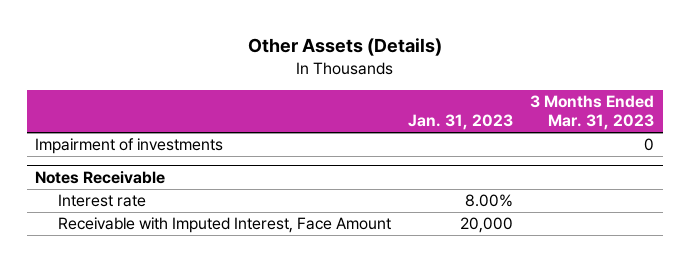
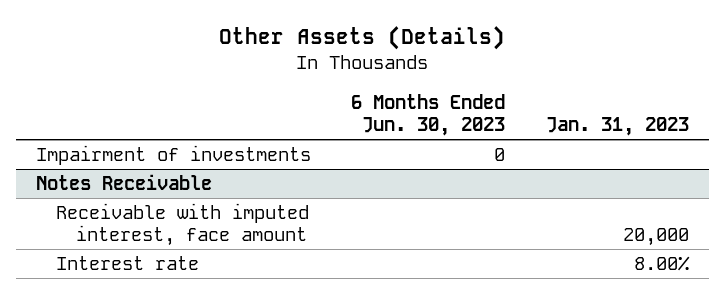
[530,95,655,131] 3 Months Ended Mar. 31, 2023 -> none
none -> [351,93,506,136] 6 Months Ended Jun. 30, 2023
none -> [56,203,310,247] Receivable with imputed interest, face amount
[57,217,391,234] Receivable with Imputed Interest, Face Amount -> none

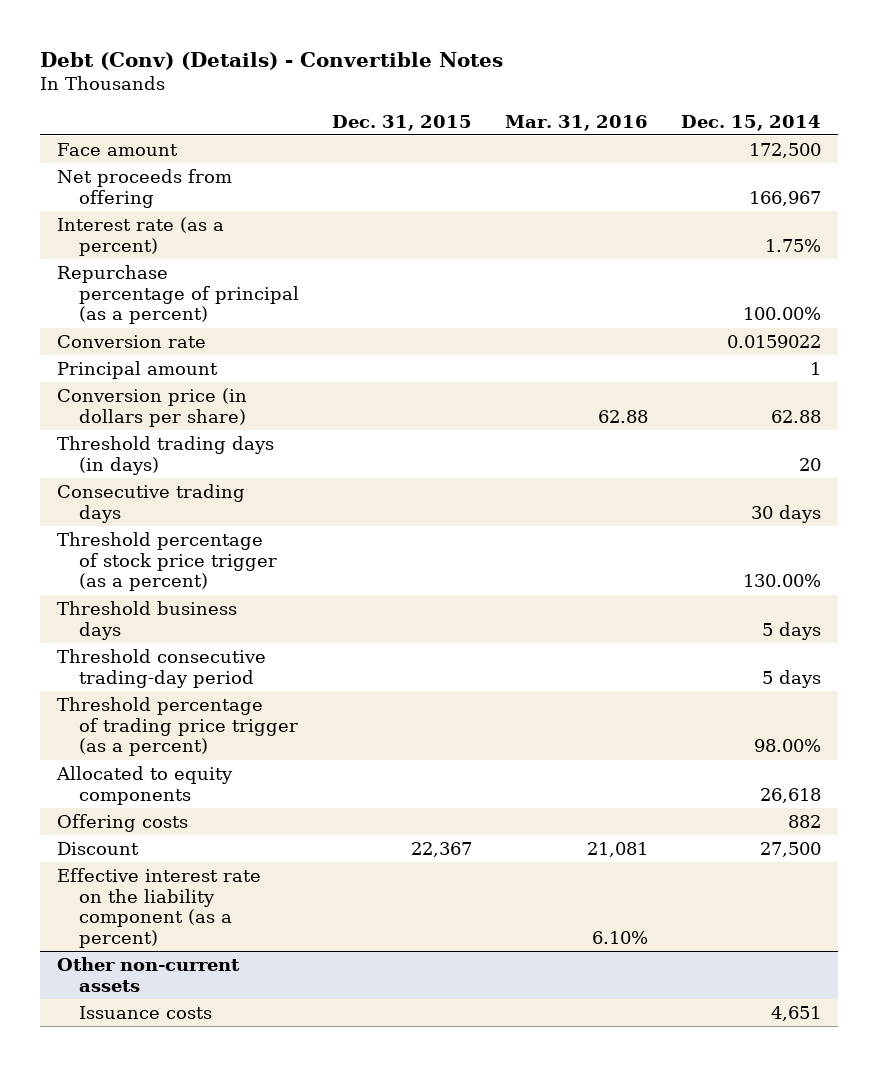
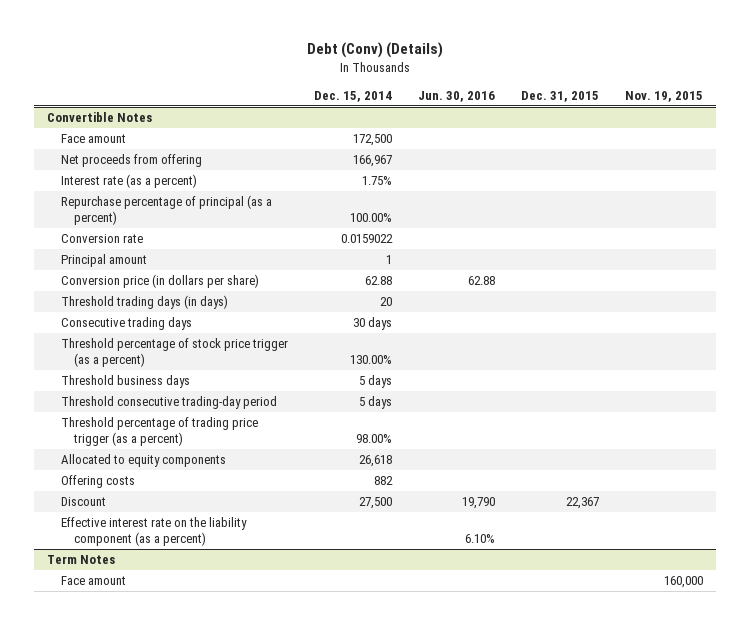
[40,52,504,71] Debt (Conv) (Details) - Convertible Notes -> [307,42,444,59] Debt (Conv) (Details)
[505,114,649,131] Mar. 31, 2016 -> none
none -> [417,90,495,102] Jun. 30, 2016
none -> [625,90,704,102] Nov. 19, 2015
none -> [47,112,153,123] Convertible Notes
[56,956,240,992] Other non-current assets -> none
[78,1005,212,1019] Issuance costs -> none
none -> [47,555,116,565] Term Notes
none -> [60,576,126,586] Face amount

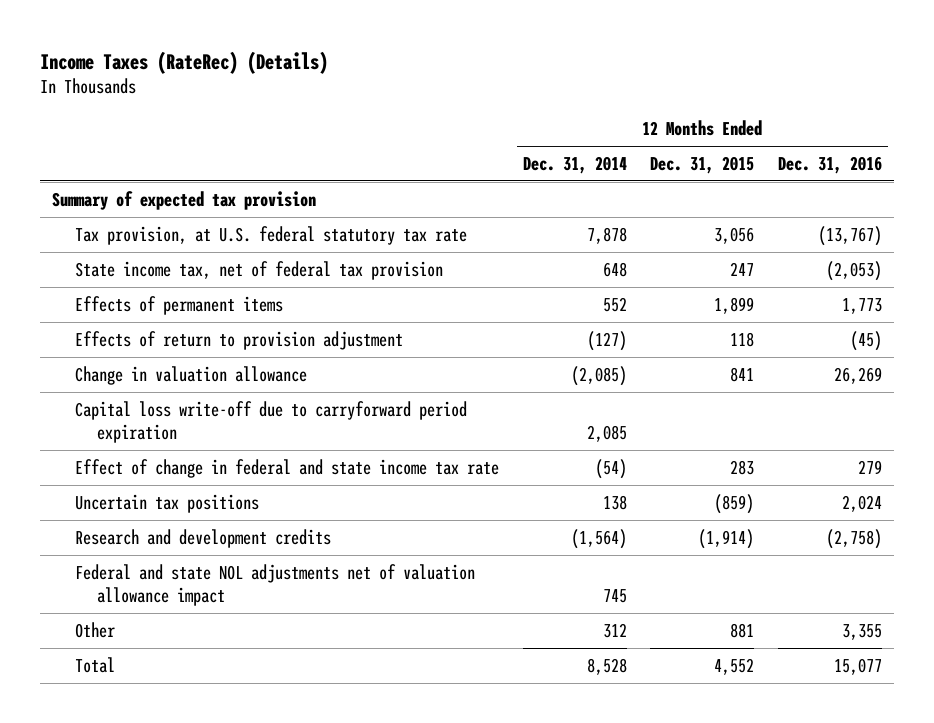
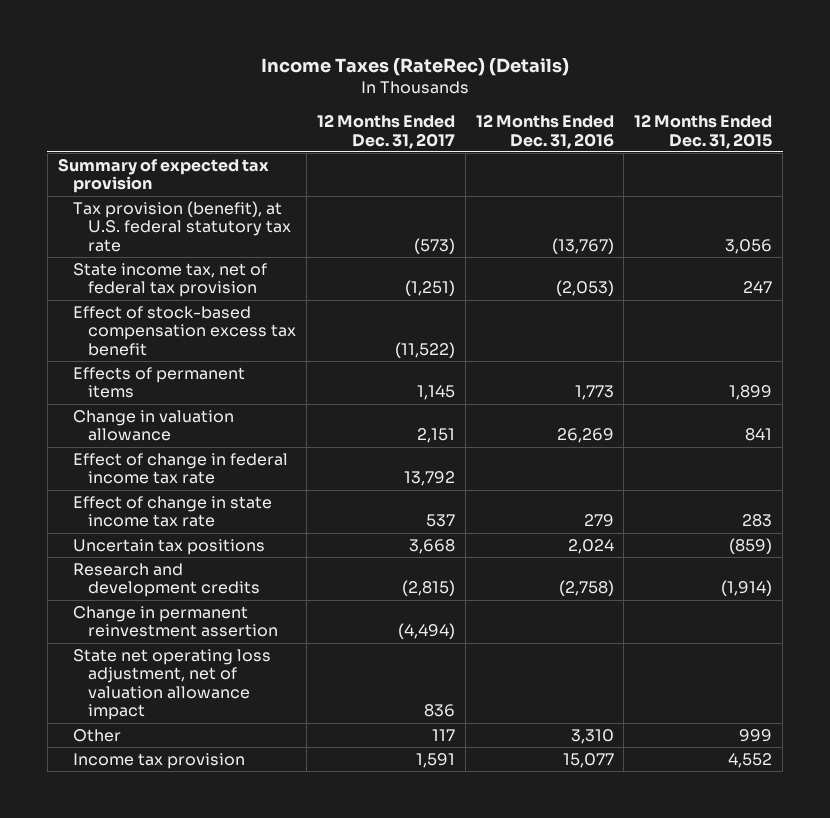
[522,156,627,175] Dec. 31, 2014 -> none
none -> [316,114,455,149] 12 Months Ended Dec. 31, 2017
[74,225,467,245] Tax provision, at U.S. federal statutory tax rate -> [72,200,291,252] Tax provision (benefit), at U.S. federal statutory tax rate
none -> [72,305,296,356] Effect of stock-based compensation excess tax benefit
[74,330,403,350] Effects of return to provision adjustment -> none
[74,400,467,444] Capital loss write-off due to carryforward period expiration -> none
none -> [72,452,288,485] Effect of change in federal income tax rate
[74,458,499,478] Effect of change in federal and state income tax rate -> [72,495,272,528] Effect of change in state income tax rate
none -> [72,605,278,638] Change in permanent reinvestment assertion
[74,563,475,607] Federal and state NOL adjustments net of valuation allowance impact -> [72,648,271,721] State net operating loss adjustment, net of valuation allowance impact
[730,622,755,638] 881 -> [739,728,773,742] 999
[841,623,882,640] 3,355 -> [570,728,614,744] 3,310
[74,656,115,673] Total -> [72,752,245,769] Income tax provision

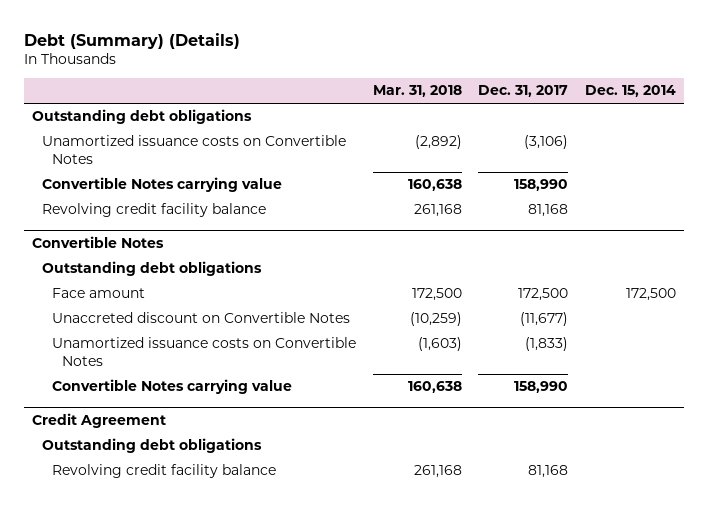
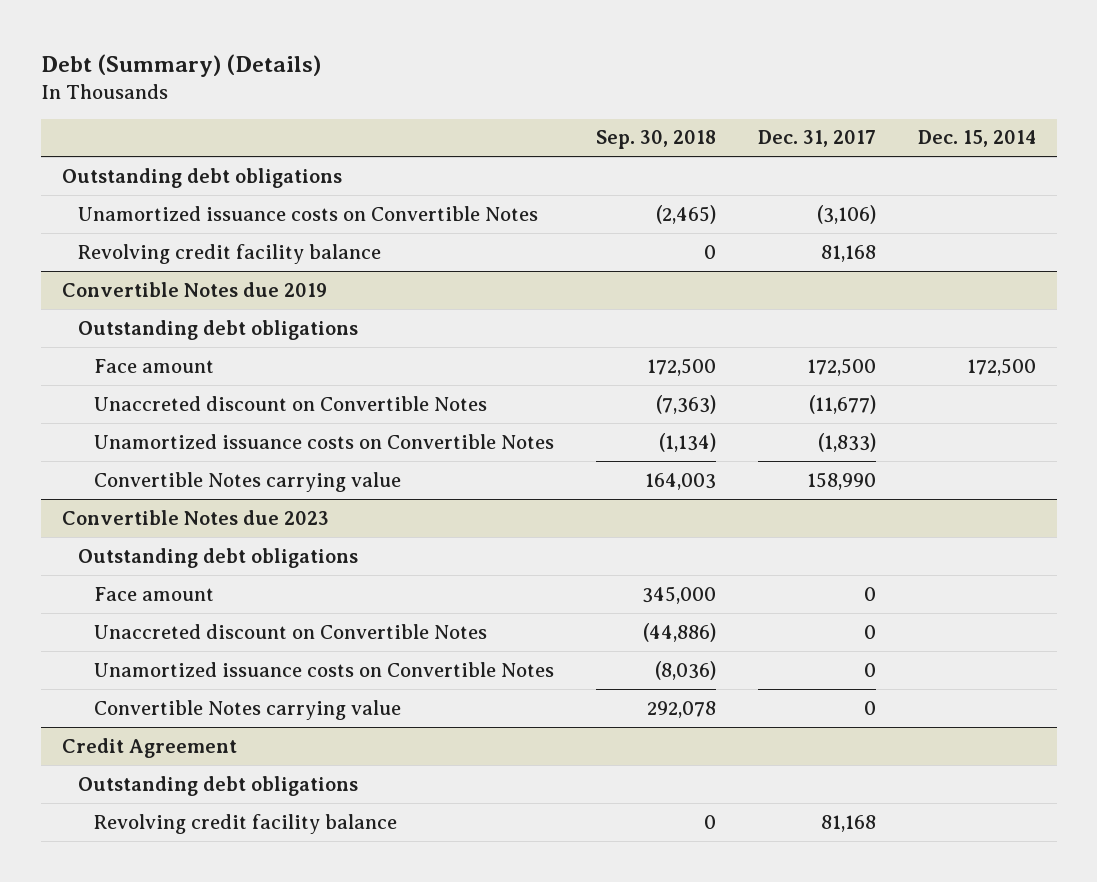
[372,85,462,98] Mar. 31, 2018 -> none
none -> [596,130,717,150] Sep. 30, 2018
[42,177,283,193] Convertible Notes carrying value -> none
[32,236,165,249] Convertible Notes -> [61,281,327,297] Convertible Notes due 2019
none -> [61,509,329,525] Convertible Notes due 2023
none -> [77,547,358,568] Outstanding debt obligations
none -> [94,586,215,601] Face amount
none -> [94,623,488,639] Unaccreted discount on Convertible Notes
none -> [94,661,555,677] Unamortized issuance costs on Convertible Notes
none -> [94,699,402,720] Convertible Notes carrying value

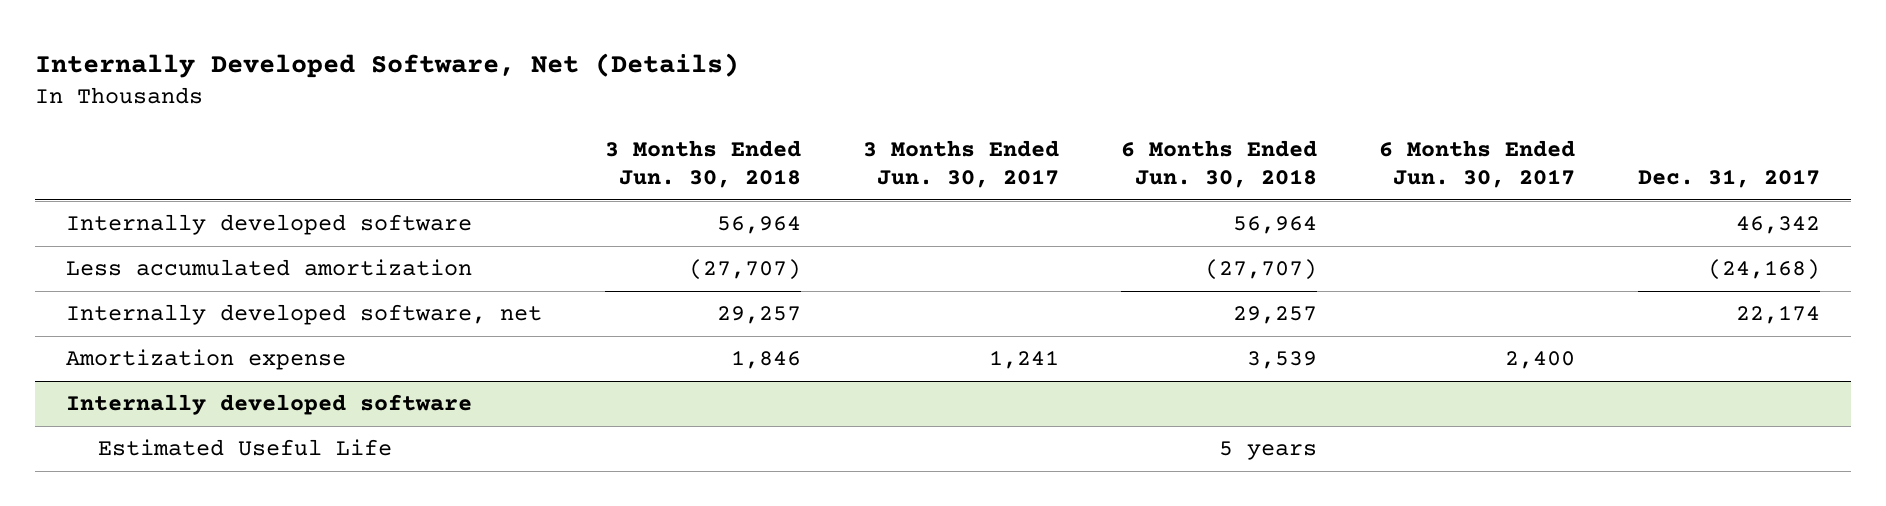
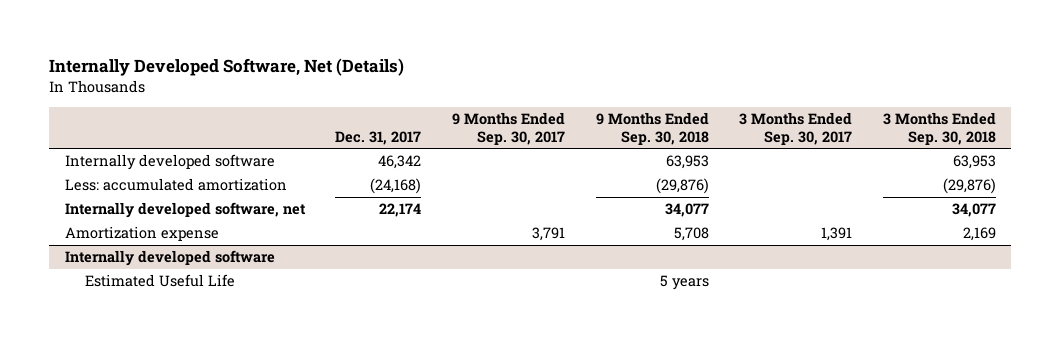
[604,139,801,189] 3 Months Ended Jun. 30, 2018 -> none
[862,139,1059,189] 3 Months Ended Jun. 30, 2017 -> none
[1121,139,1318,189] 6 Months Ended Jun. 30, 2018 -> none
[1379,139,1576,189] 6 Months Ended Jun. 30, 2017 -> none
none -> [451,112,565,145] 9 Months Ended Sep. 30, 2017
none -> [595,112,709,145] 9 Months Ended Sep. 30, 2018
none -> [739,112,853,145] 3 Months Ended Sep. 30, 2017
none -> [882,112,996,145] 3 Months Ended Sep. 30, 2018
[66,259,473,277] Less accumulated amortization -> [64,178,287,192] Less: accumulated amortization

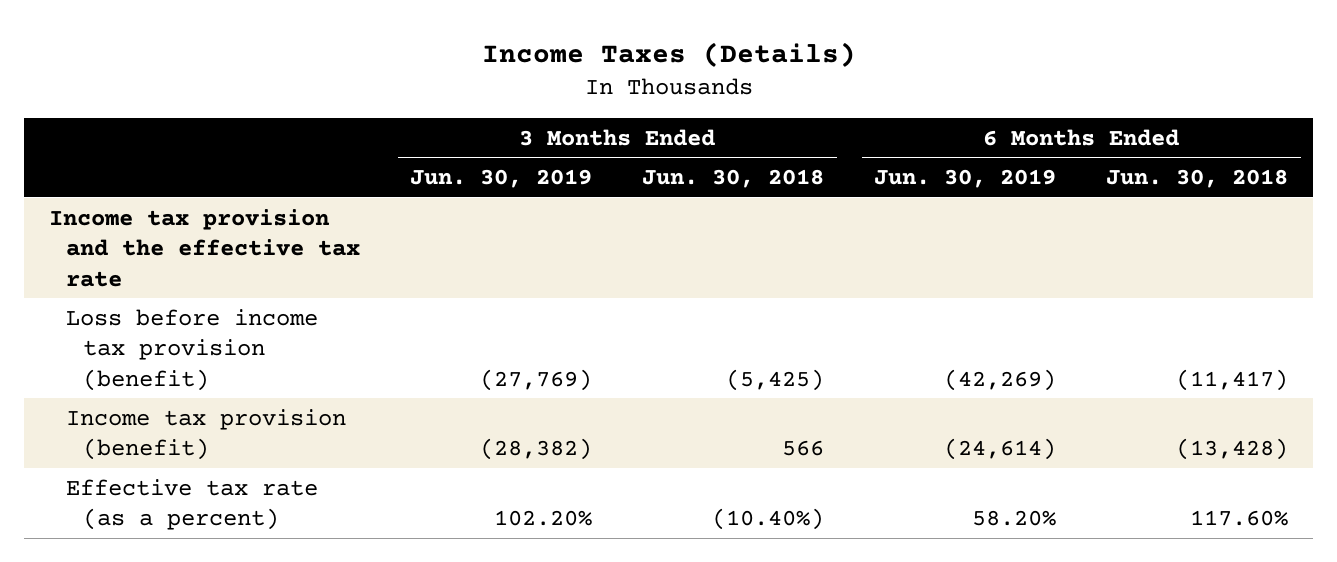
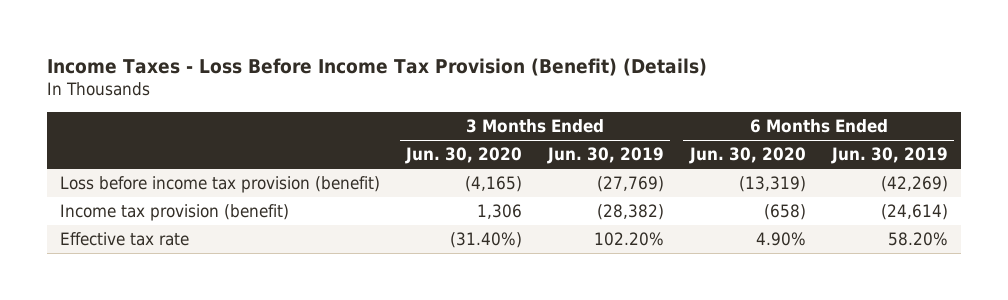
[481,41,856,67] Income Taxes (Details) -> [47,57,708,76] Income Taxes - Loss Before Income Tax Provision (Benefit) (Details)
[642,169,825,189] Jun. 30, 2018 -> none
[1106,169,1289,189] Jun. 30, 2018 -> none
none -> [405,147,523,165] Jun. 30, 2020
none -> [688,147,806,165] Jun. 30, 2020
[49,208,361,287] Income tax provision and the effective tax rate -> none
[66,478,319,531] Effective tax rate (as a percent) -> [60,232,190,247] Effective tax rate

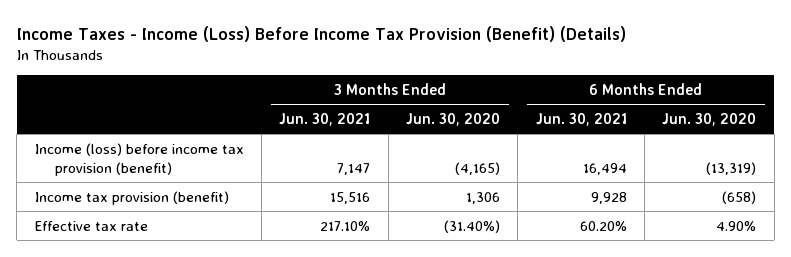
[47,57,708,76] Income Taxes - Loss Before Income Tax Provision (Benefit) (Details) -> [16,26,626,43] Income Taxes - Income (Loss) Before Income Tax Provision (Benefit) (Details)
[546,147,664,165] Jun. 30, 2019 -> none
[830,147,948,165] Jun. 30, 2019 -> none
none -> [279,112,371,126] Jun. 30, 2021
none -> [535,112,627,126] Jun. 30, 2021
[60,176,381,194] Loss before income tax provision (benefit) -> [34,142,244,176] Income (loss) before income tax provision (benefit)

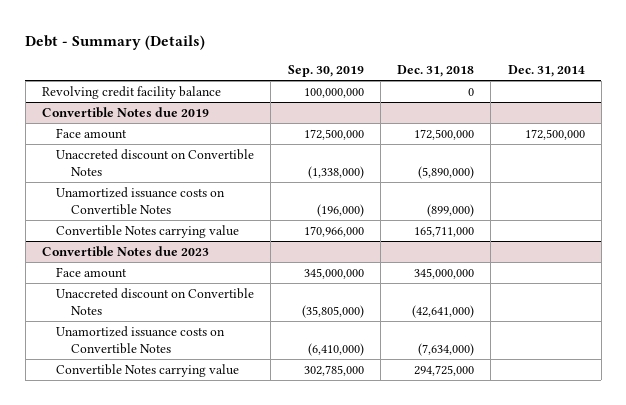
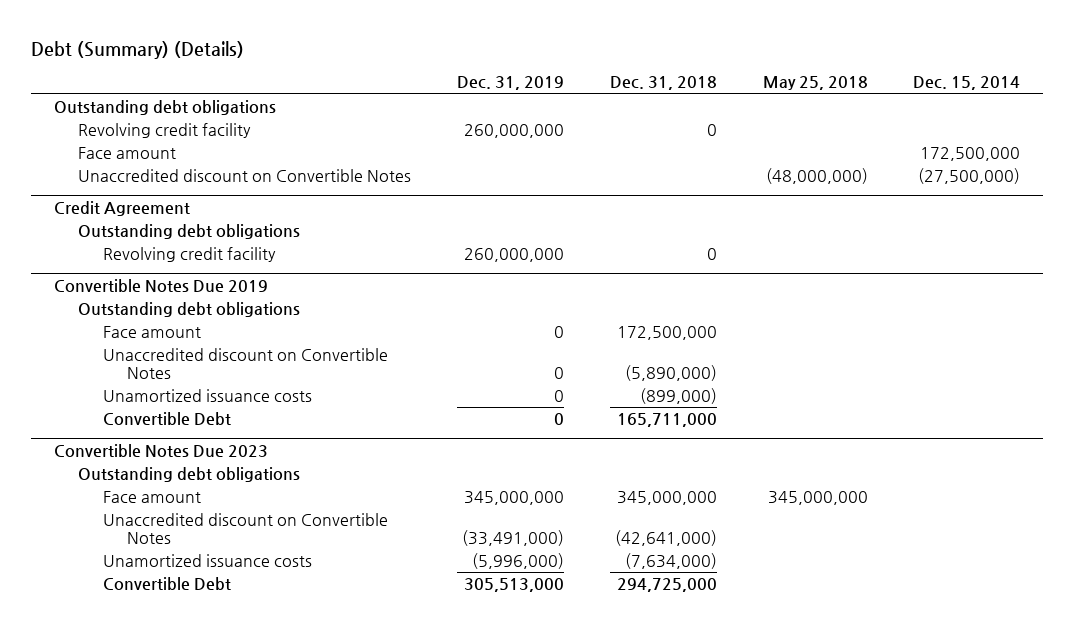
[25,34,206,50] Debt - Summary (Details) -> [31,41,245,60] Debt (Summary) (Details)
[287,65,364,78] Sep. 30, 2019 -> none
[507,65,585,78] Dec. 31, 2014 -> none
none -> [457,76,565,91] Dec. 31, 2019
none -> [762,76,868,91] May 25, 2018
none -> [913,76,1021,91] Dec. 15, 2014
none -> [54,99,277,115] Outstanding debt obligations
[41,85,221,99] Revolving credit facility balance -> [78,122,252,138] Revolving credit facility
none -> [78,146,177,159] Face amount
none -> [78,168,412,182] Unaccredited discount on Convertible Notes
none -> [54,200,191,216] Credit Agreement
none -> [78,223,301,239] Outstanding debt obligations
none -> [102,246,276,262] Revolving credit facility
[41,106,209,118] Convertible Notes due 2019 -> [54,278,269,292] Convertible Notes Due 2019
none -> [78,301,301,317] Outstanding debt obligations
[56,148,255,176] Unaccreted discount on Convertible Notes -> [102,347,388,379] Unaccredited discount on Convertible Notes
[56,186,226,215] Unamortized issuance costs on Convertible Notes -> [102,388,312,402] Unamortized issuance costs
[56,224,240,238] Convertible Notes carrying value -> [102,411,231,425] Convertible Debt
[41,245,209,257] Convertible Notes due 2023 -> [54,443,269,457] Convertible Notes Due 2023
none -> [78,466,301,482] Outstanding debt obligations
[56,287,255,315] Unaccreted discount on Convertible Notes -> [102,512,388,544] Unaccredited discount on Convertible Notes
[56,325,226,354] Unamortized issuance costs on Convertible Notes -> [102,553,312,567] Unamortized issuance costs
[56,363,240,377] Convertible Notes carrying value -> [102,576,231,590] Convertible Debt

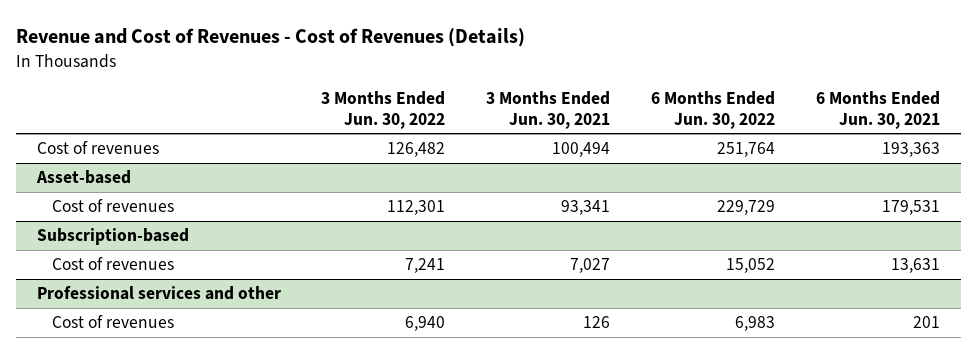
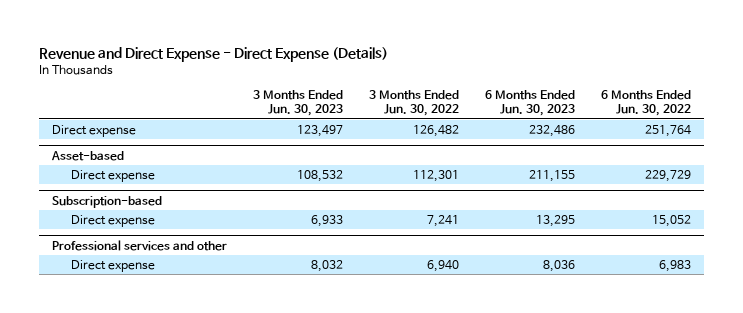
[16,28,526,48] Revenue and Cost of Revenues - Cost of Revenues (Details) -> [39,46,389,62] Revenue and Direct Expense - Direct Expense (Details)
[486,90,611,129] 3 Months Ended Jun. 30, 2021 -> none
[816,90,941,129] 6 Months Ended Jun. 30, 2021 -> none
none -> [253,90,344,117] 3 Months Ended Jun. 30, 2023
none -> [485,90,576,117] 6 Months Ended Jun. 30, 2023
[36,141,159,155] Cost of revenues -> [52,124,137,137] Direct expense
[52,199,175,213] Cost of revenues -> [70,169,155,182] Direct expense
[52,257,175,271] Cost of revenues -> [70,214,155,227] Direct expense
[52,315,175,329] Cost of revenues -> [70,259,155,272] Direct expense

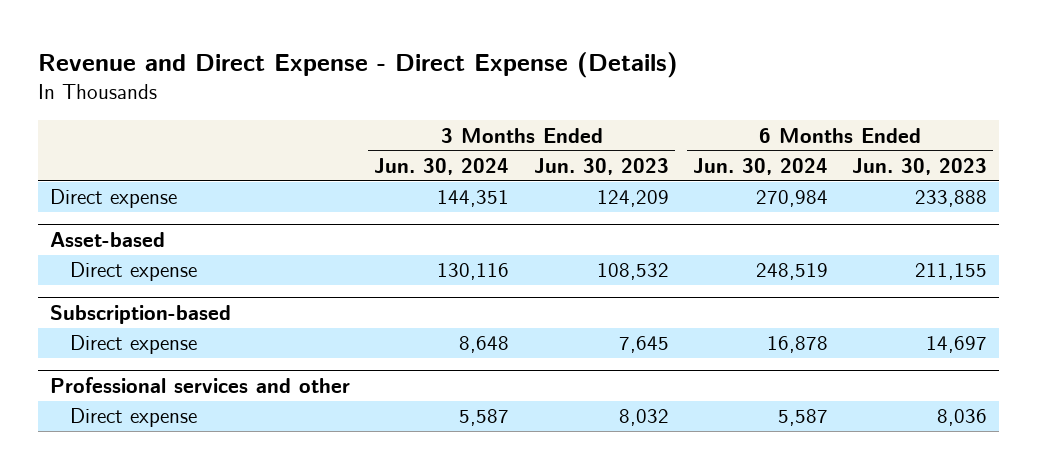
[369,90,460,117] 3 Months Ended Jun. 30, 2022 -> none
[601,90,692,117] 6 Months Ended Jun. 30, 2022 -> none
none -> [374,158,510,176] Jun. 30, 2024
none -> [692,158,828,176] Jun. 30, 2024
[297,124,344,137] 123,497 -> [596,190,669,208] 124,209
[529,124,576,137] 232,486 -> [915,190,988,208] 233,888
[311,214,344,227] 6,933 -> [618,336,669,354] 7,645
[536,214,576,227] 13,295 -> [926,336,988,354] 14,697

